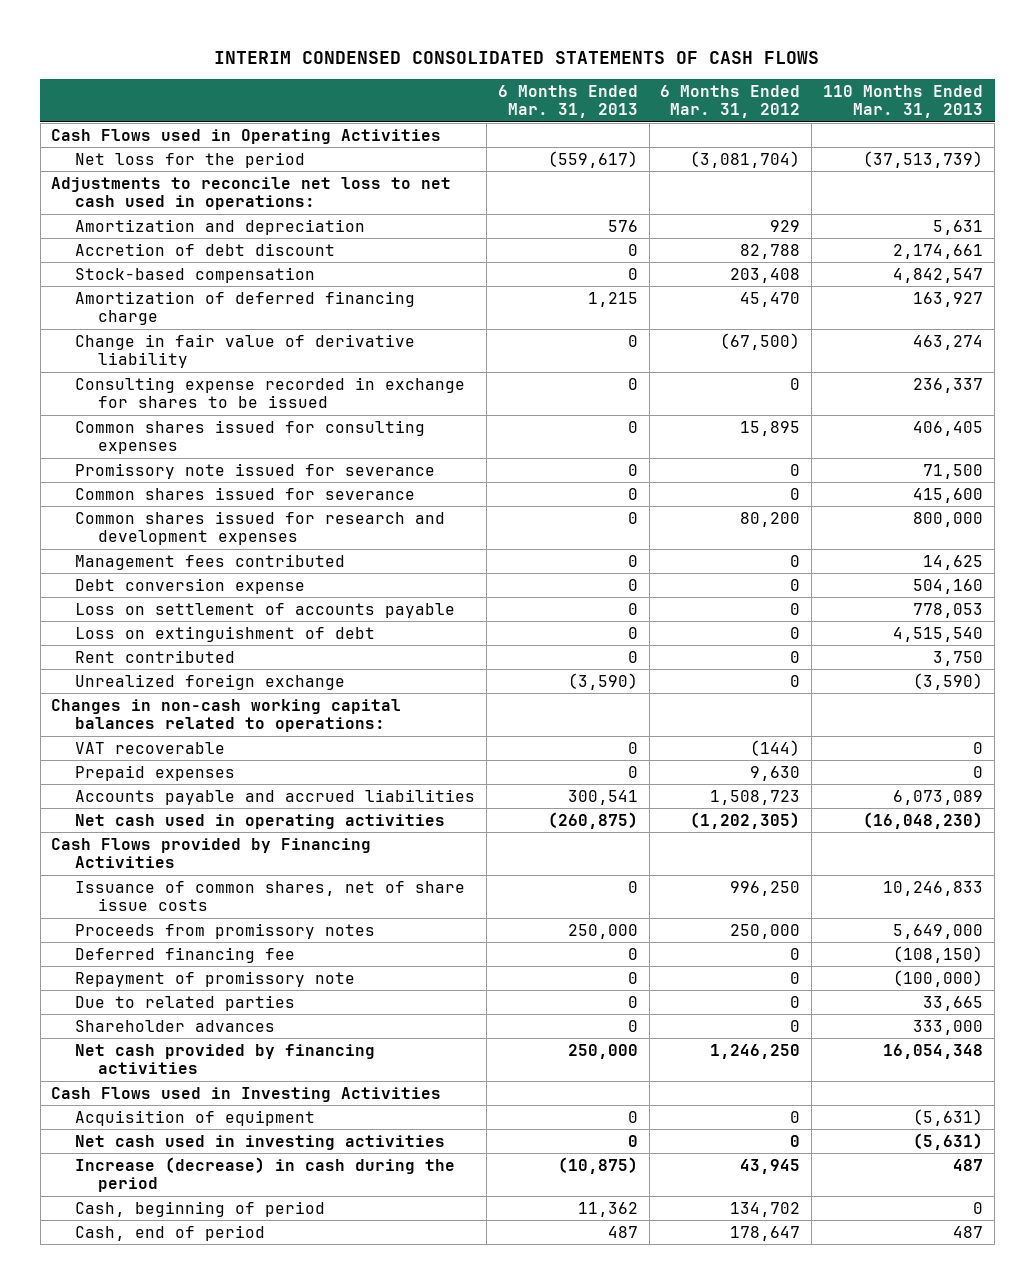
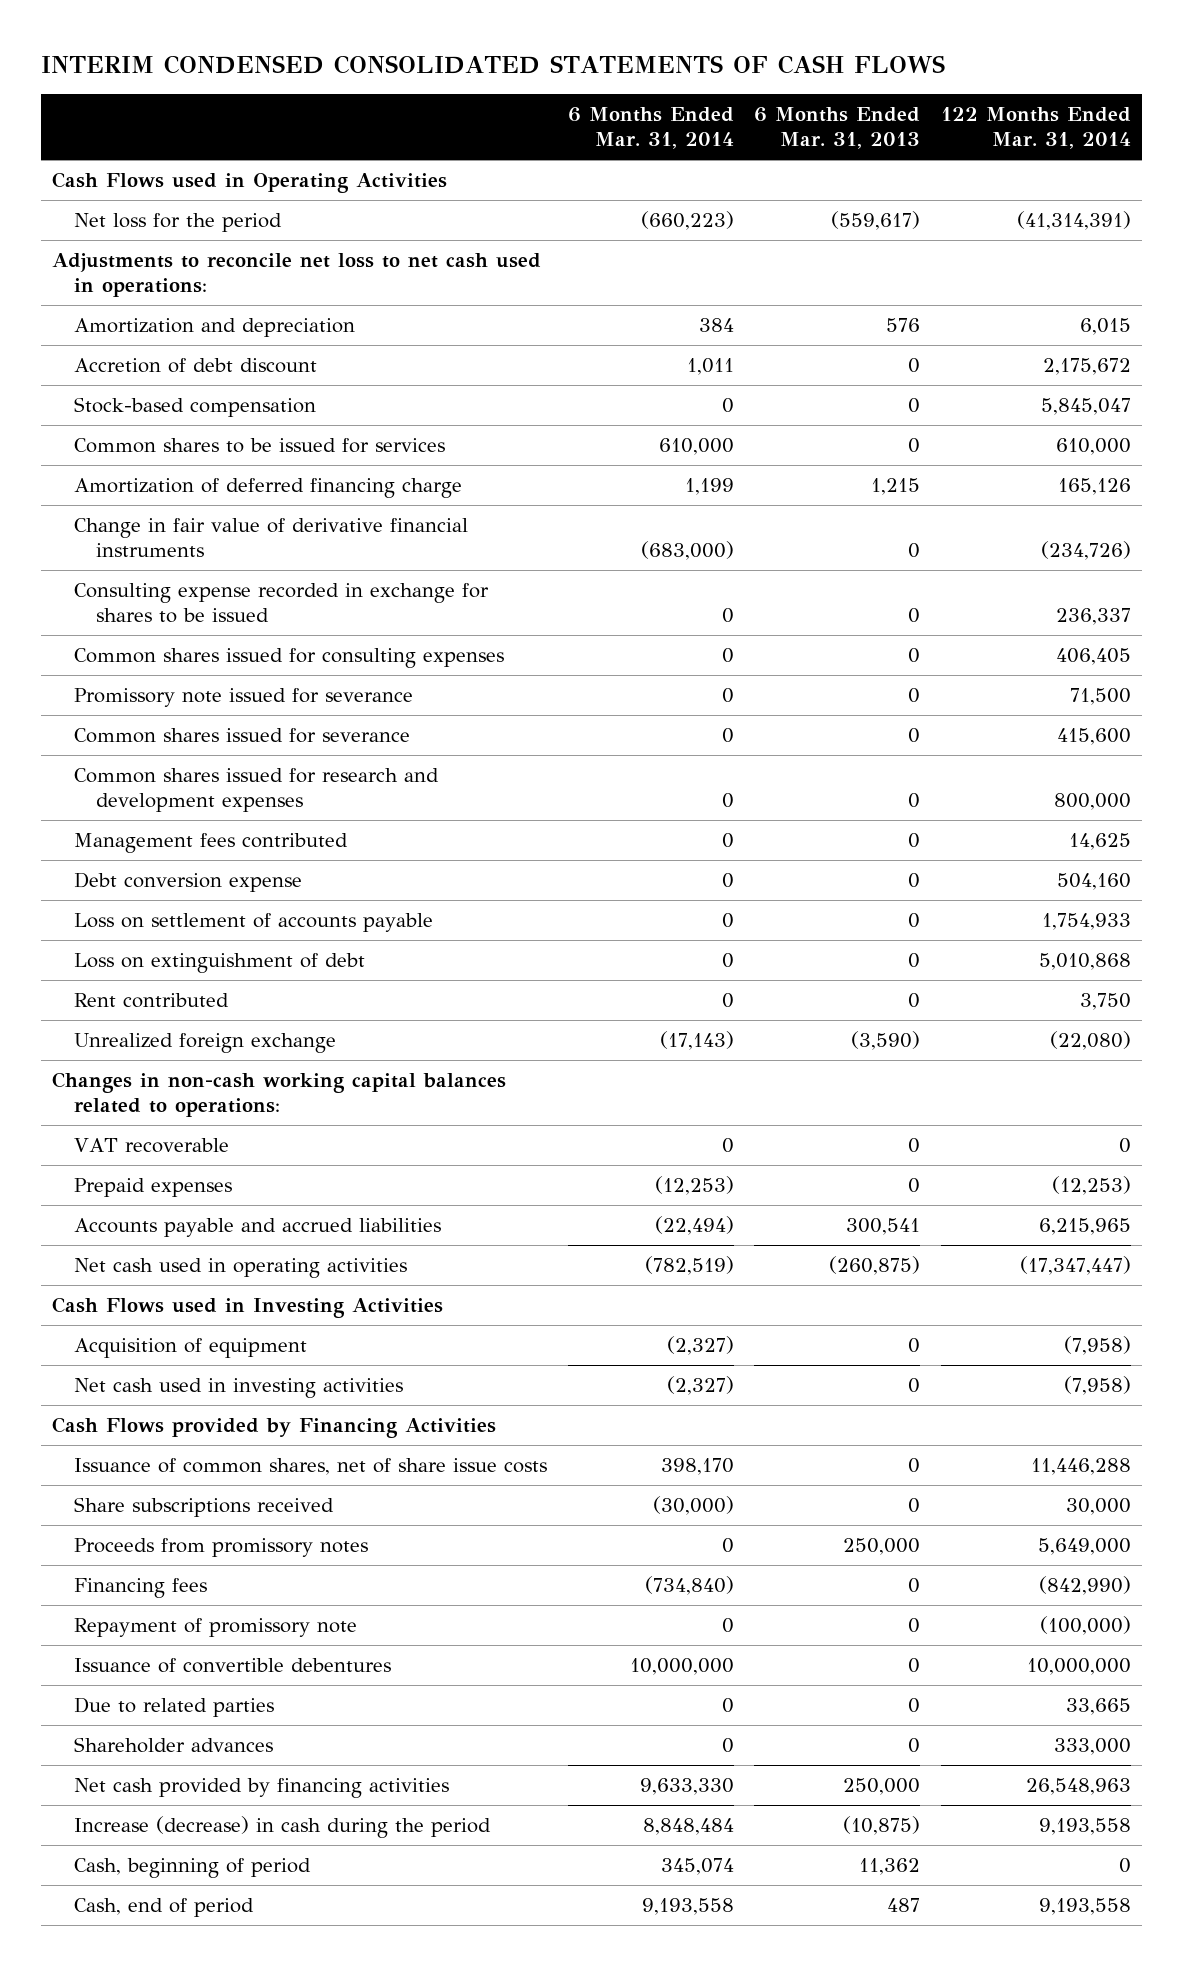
[660,84,801,119] 6 Months Ended Mar. 31, 2012 -> none
[823,84,984,119] 110 Months Ended Mar. 31, 2013 -> none
none -> [567,107,734,150] 6 Months Ended Mar. 31, 2014
none -> [941,107,1132,150] 122 Months Ended Mar. 31, 2014
none -> [73,438,445,454] Common shares to be issued for services
[74,333,415,369] Change in fair value of derivative liability -> [73,518,468,558] Change in fair value of derivative financial instruments
[51,1086,442,1102] Cash Flows used in Investing Activities -> [51,1297,443,1319] Cash Flows used in Investing Activities
[74,1109,315,1126] Acquisition of equipment -> [73,1338,307,1359] Acquisition of equipment
[74,1134,445,1150] Net cash used in investing activities -> [73,1378,403,1399] Net cash used in investing activities
none -> [73,1497,334,1518] Share subscriptions received
[74,946,295,963] Deferred financing fee -> [73,1578,207,1599] Financing fees
none -> [73,1658,391,1674] Issuance of convertible debentures

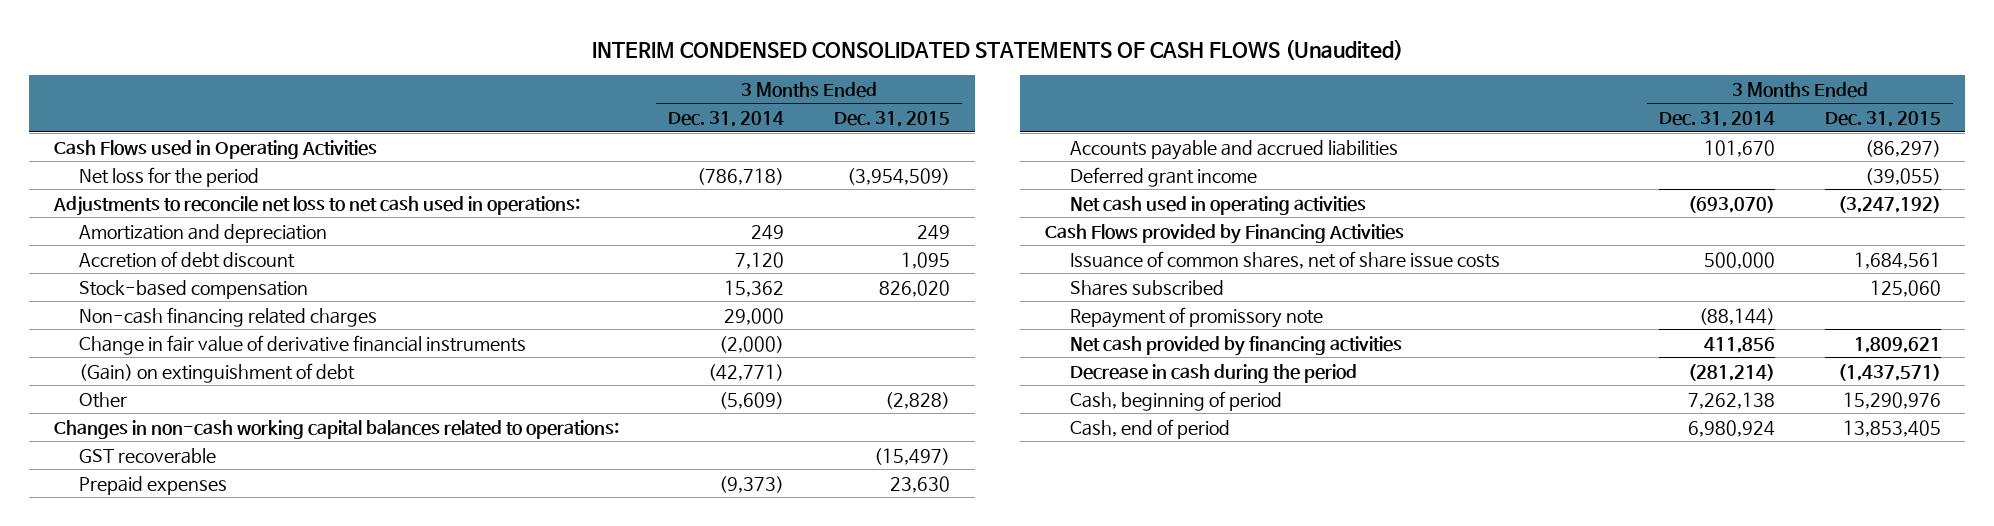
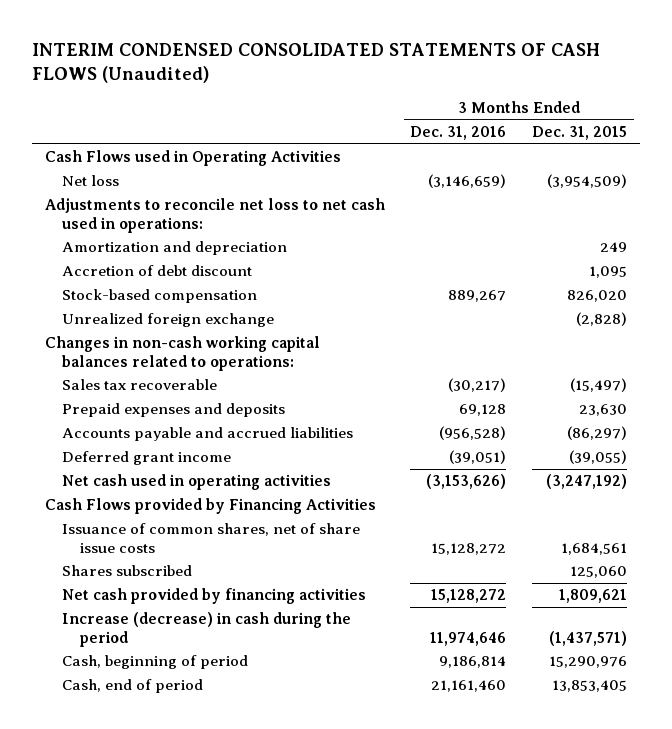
[668,111,785,128] Dec. 31, 2014 -> none
none -> [410,126,507,141] Dec. 31, 2016
[79,166,260,187] Net loss for the period -> [62,175,120,187] Net loss
[79,306,378,327] Non-cash financing related charges -> none
[79,334,527,355] Change in fair value of derivative financial instruments -> none
[79,362,356,383] (Gain) on extinguishment of debt -> none
[79,391,128,408] Other -> [62,313,275,328] Unrealized foreign exchange
[79,447,217,464] GST recoverable -> [62,379,218,391] Sales tax recoverable
[79,475,228,495] Prepaid expenses -> [62,403,286,418] Prepaid expenses and deposits
[1070,306,1324,328] Repayment of promissory note -> none
[1070,363,1358,383] Decrease in cash during the period -> [62,612,352,647] Increase (decrease) in cash during the period

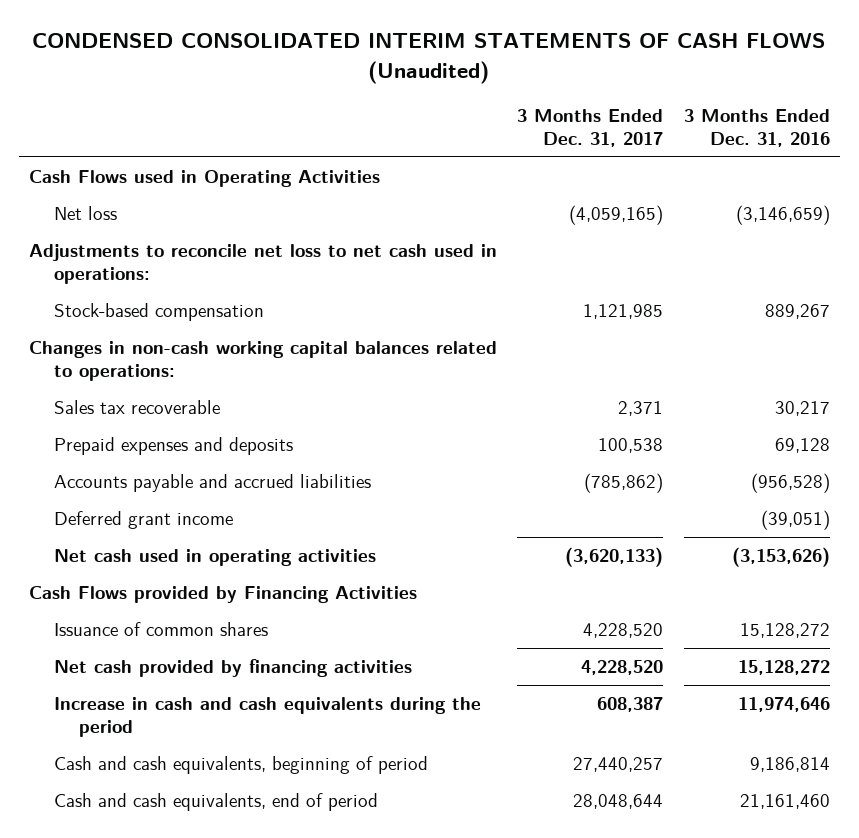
[31,43,600,84] INTERIM CONDENSED CONSOLIDATED STATEMENTS OF CASH FLOWS (Unaudited) -> [32,33,826,84] CONDENSED CONSOLIDATED INTERIM STATEMENTS OF CASH FLOWS (Unaudited)
[532,126,628,141] Dec. 31, 2015 -> none
none -> [517,108,664,148] 3 Months Ended Dec. 31, 2017
[62,241,288,256] Amortization and depreciation -> none
[62,265,253,277] Accretion of debt discount -> none
[62,313,275,328] Unrealized foreign exchange -> none
[448,378,507,393] (30,217) -> [774,401,830,417] 30,217
[62,565,193,577] Shares subscribed -> none
[62,523,361,553] Issuance of common shares, net of share issue costs -> [54,622,269,637] Issuance of common shares
[62,612,352,647] Increase (decrease) in cash during the period -> [54,697,482,738] Increase in cash and cash equivalents during the period
[62,655,249,670] Cash, beginning of period -> [54,756,429,775] Cash and cash equivalents, beginning of period
[62,679,204,694] Cash, end of period -> [54,793,379,812] Cash and cash equivalents, end of period

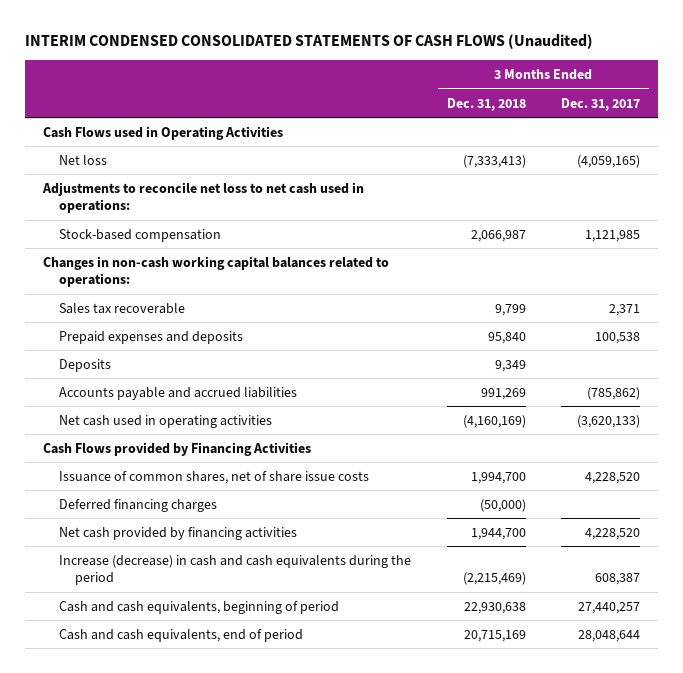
[32,33,826,84] CONDENSED CONSOLIDATED INTERIM STATEMENTS OF CASH FLOWS (Unaudited) -> [24,34,593,50] INTERIM CONDENSED CONSOLIDATED STATEMENTS OF CASH FLOWS (Unaudited)
[683,108,830,148] 3 Months Ended Dec. 31, 2016 -> none
none -> [446,97,526,111] Dec. 31, 2018
none -> [58,358,111,372] Deposits
[54,511,234,530] Deferred grant income -> none
[54,622,269,637] Issuance of common shares -> [58,470,369,484] Issuance of common shares, net of share issue costs
none -> [58,498,217,512] Deferred financing charges
[54,697,482,738] Increase in cash and cash equivalents during the period -> [58,554,411,586] Increase (decrease) in cash and cash equivalents during the period

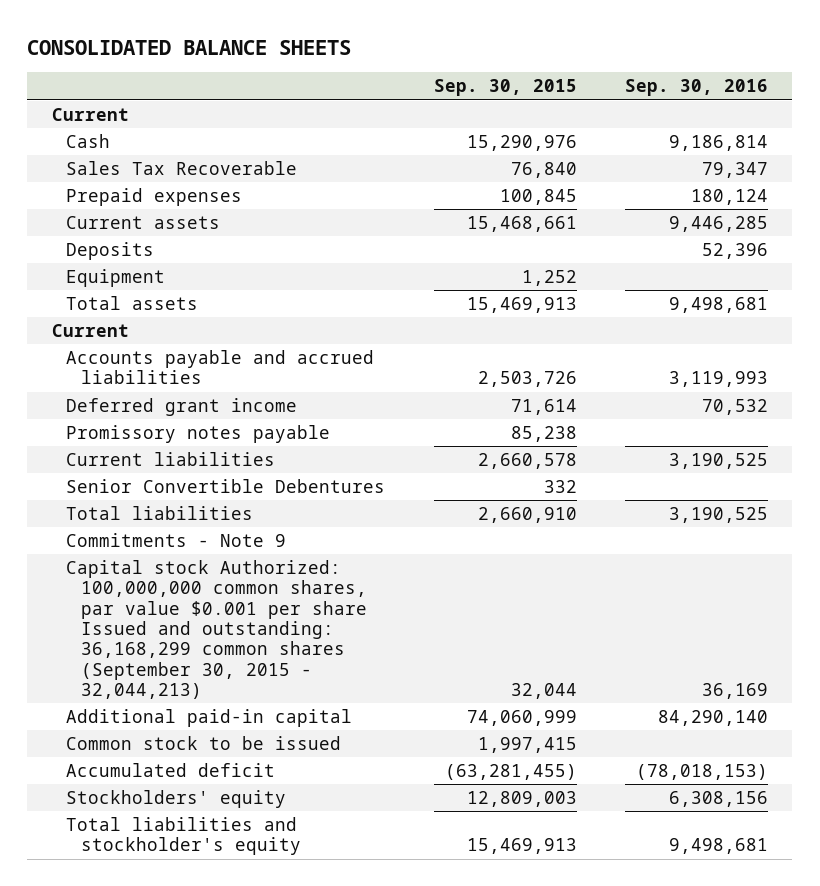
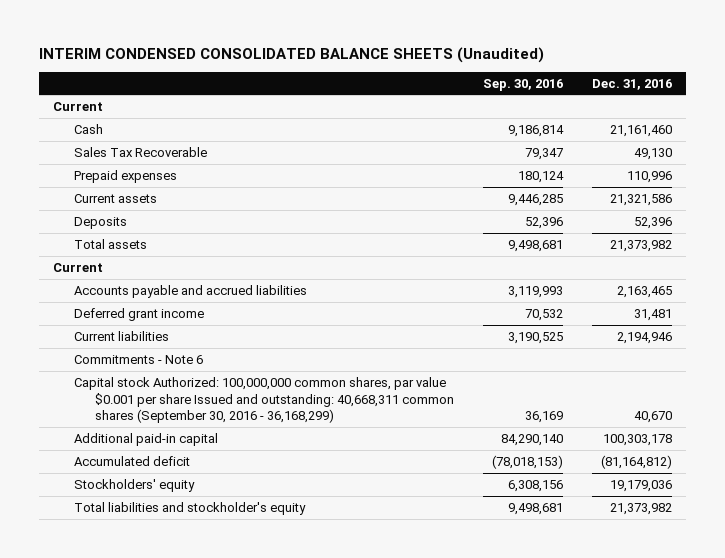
[27,39,352,55] CONSOLIDATED BALANCE SHEETS -> [38,46,544,63] INTERIM CONDENSED CONSOLIDATED BALANCE SHEETS (Unaudited)
[433,79,577,97] Sep. 30, 2015 -> none
none -> [591,78,672,90] Dec. 31, 2016
[66,269,166,288] Equipment -> none
[66,425,331,444] Promissory notes payable -> none
[66,479,386,494] Senior Convertible Debentures -> none
[66,506,254,521] Total liabilities -> none
[66,533,287,548] Commitments - Note 9 -> [73,354,203,364] Commitments - Note 6
[66,560,368,699] Capital stock Authorized: 100,000,000 common shares, par value $0.001 per share Issued and outstanding: 36,168,299 common shares (September 30, 2015 - 32,044,213) -> [73,376,454,424] Capital stock Authorized: 100,000,000 common shares, par value $0.001 per share Issued and outstanding: 40,668,311 common shares (September 30, 2016 - 36,168,299)
[66,736,342,751] Common stock to be issued -> none

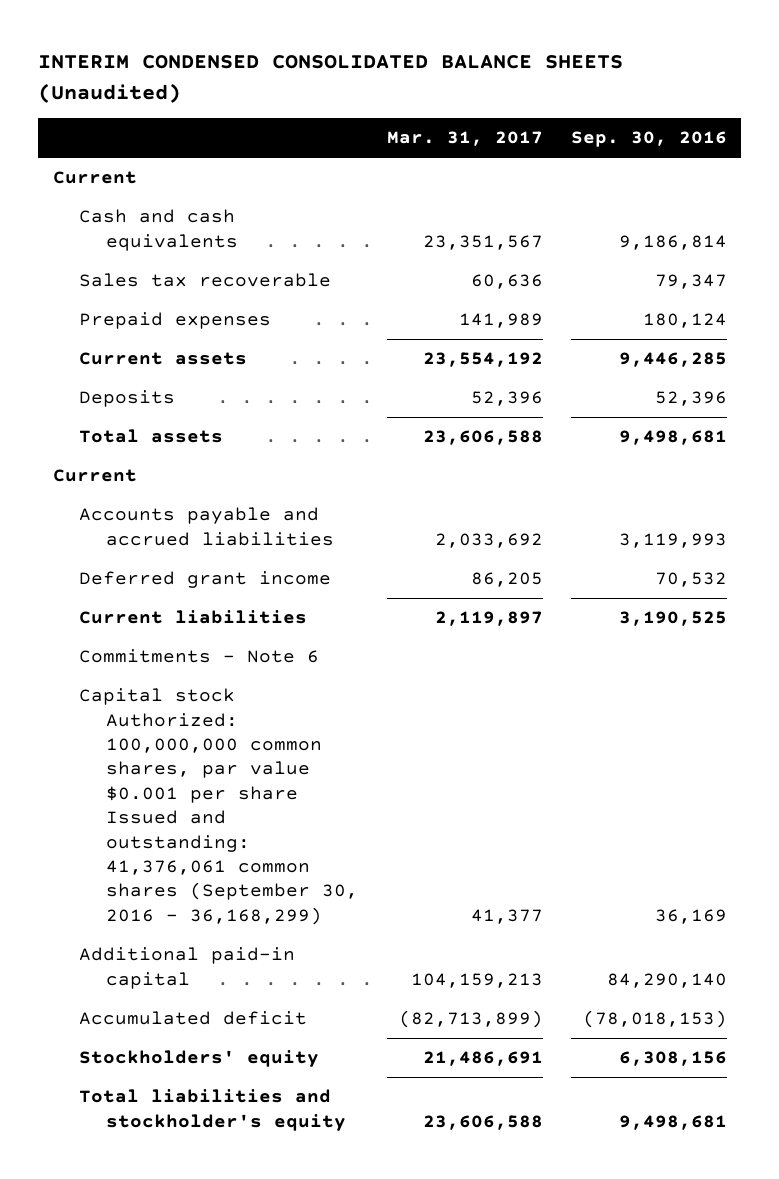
[591,78,672,90] Dec. 31, 2016 -> none
none -> [386,131,543,147] Mar. 31, 2017
[73,123,103,134] Cash -> [79,209,239,251] Cash and cash equivalents
[73,146,207,157] Sales Tax Recoverable -> [79,273,332,288] Sales tax recoverable
[73,376,454,424] Capital stock Authorized: 100,000,000 common shares, par value $0.001 per share Issued and outstanding: 40,668,311 common shares (September 30, 2016 - 36,168,299) -> [79,688,359,925] Capital stock Authorized: 100,000,000 common shares, par value $0.001 per share Issued and outstanding: 41,376,061 common shares (September 30, 2016 - 36,168,299)

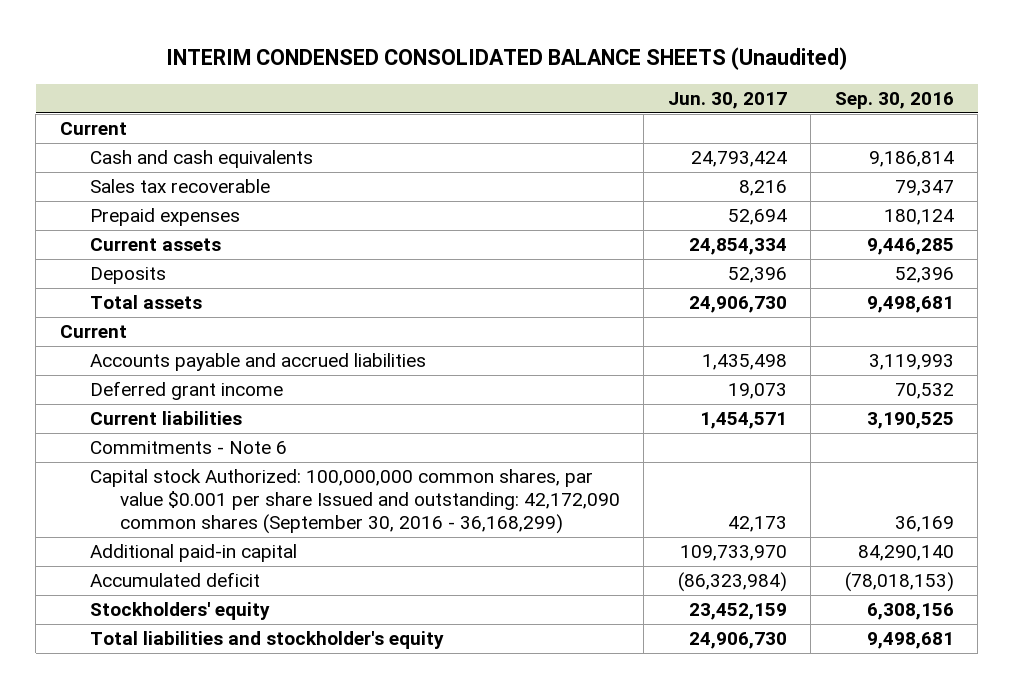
[386,131,543,147] Mar. 31, 2017 -> none
none -> [667,91,787,109] Jun. 30, 2017
[79,688,359,925] Capital stock Authorized: 100,000,000 common shares, par value $0.001 per share Issued and outstanding: 41,376,061 common shares (September 30, 2016 - 36,168,299) -> [89,468,620,535] Capital stock Authorized: 100,000,000 common shares, par value $0.001 per share Issued and outstanding: 42,172,090 common shares (September 30, 2016 - 36,168,299)

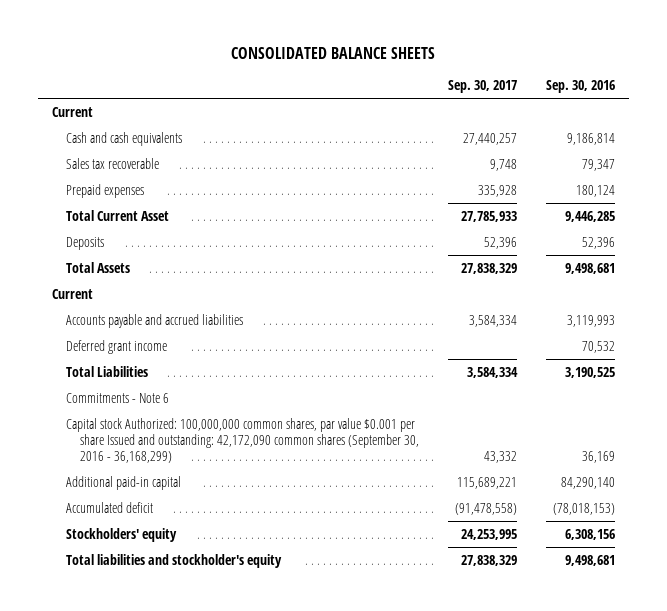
[165,47,847,71] INTERIM CONDENSED CONSOLIDATED BALANCE SHEETS (Unaudited) -> [231,46,436,59] CONSOLIDATED BALANCE SHEETS
[667,91,787,109] Jun. 30, 2017 -> none
none -> [447,80,517,94] Sep. 30, 2017
[89,237,221,251] Current assets -> [66,209,170,221] Total Current Asset
[89,294,202,309] Total assets -> [66,261,131,273] Total Assets
[89,410,242,425] Current liabilities -> [66,365,149,377] Total Liabilities

